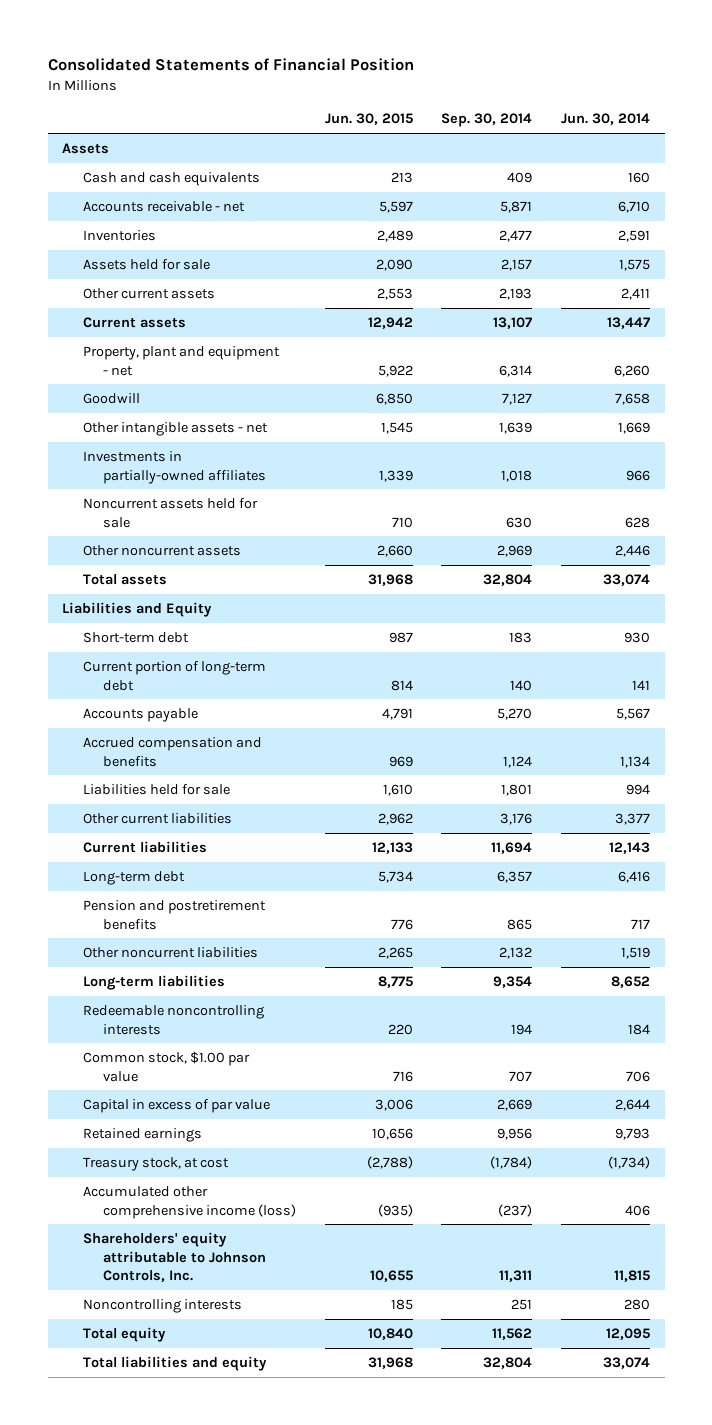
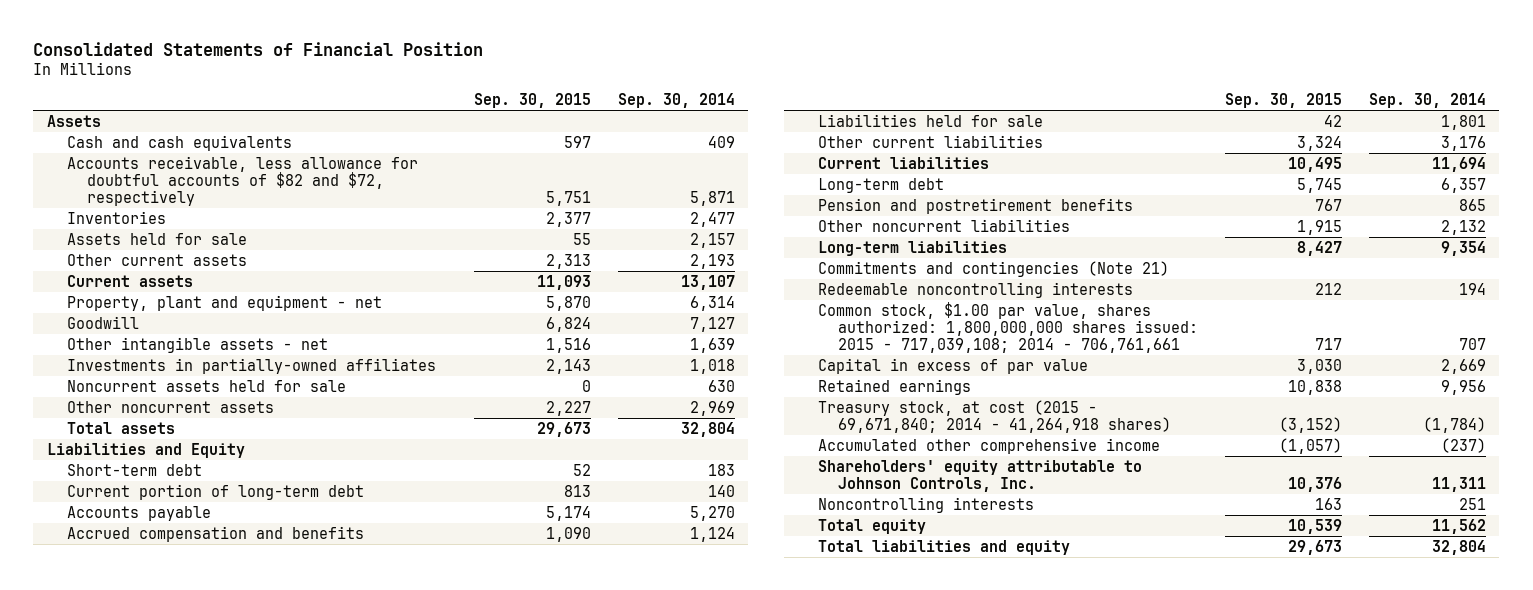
[324,113,413,126] Jun. 30, 2015 -> none
[561,113,651,126] Jun. 30, 2014 -> none
none -> [473,93,591,109] Sep. 30, 2015
[82,201,245,213] Accounts receivable - net -> [66,155,418,206] Accounts receivable, less allowance for doubtful accounts of $82 and $72, respectively
none -> [817,260,1169,277] Commitments and contingencies (Note 21)
[82,1051,250,1082] Common stock, $1.00 par value -> [817,301,1198,353] Common stock, $1.00 par value, shares authorized: 1,800,000,000 shares issued: 2015 - 717,039,108; 2014 - 706,761,661
[82,1157,229,1172] Treasury stock, at cost -> [817,399,1171,433] Treasury stock, at cost (2015 - 69,671,840; 2014 - 41,264,918 shares)
[82,1186,297,1219] Accumulated other comprehensive income (loss) -> [817,437,1160,454] Accumulated other comprehensive income

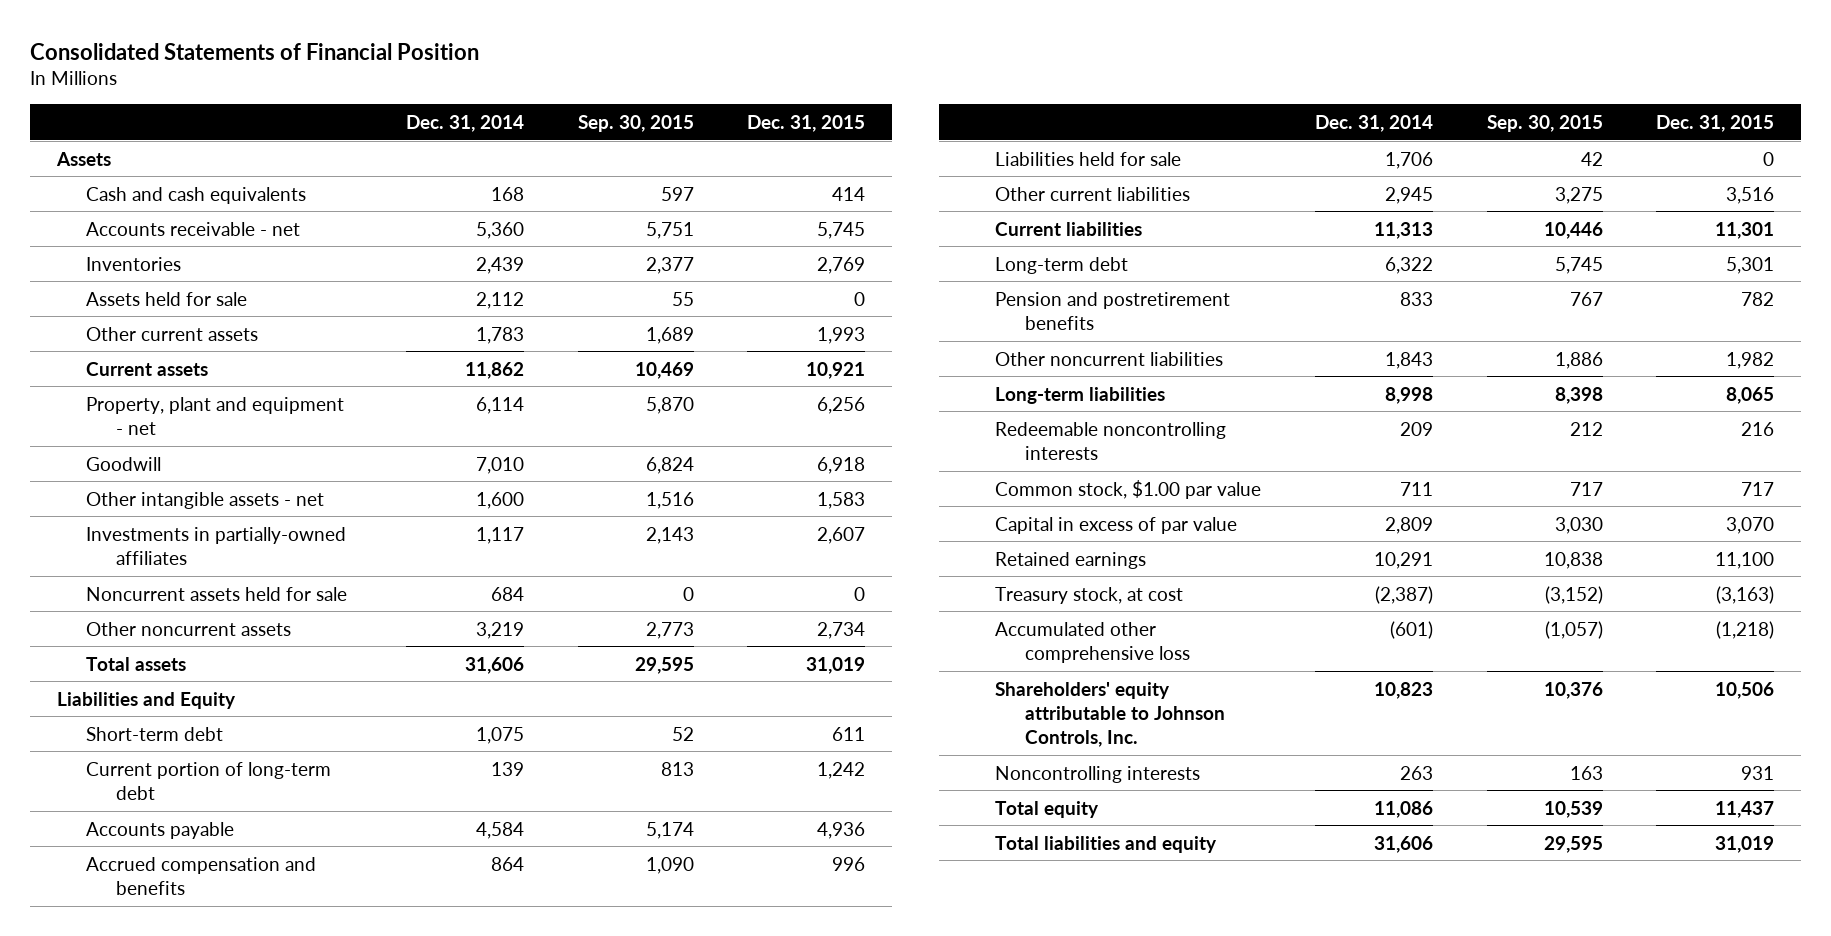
[617,93,735,109] Sep. 30, 2014 -> none
none -> [405,115,524,133] Dec. 31, 2014
none -> [747,115,866,133] Dec. 31, 2015
[66,155,418,206] Accounts receivable, less allowance for doubtful accounts of $82 and $72, respectively -> [86,221,301,236] Accounts receivable - net
[545,253,591,269] 2,313 -> [645,326,694,344] 1,689
[536,274,591,290] 11,093 -> [634,361,694,379] 10,469
[545,400,591,416] 2,227 -> [645,621,694,639] 2,773
[536,421,591,437] 29,673 -> [634,656,694,674] 29,595
[1296,135,1342,151] 3,324 -> [1554,186,1603,204] 3,275
[1287,156,1342,172] 10,495 -> [1543,221,1603,239] 10,446
[817,260,1169,277] Commitments and contingencies (Note 21) -> none
[1296,219,1342,235] 1,915 -> [1554,351,1603,369] 1,886
[1296,240,1342,256] 8,427 -> [1554,386,1603,404] 8,398
[817,301,1198,353] Common stock, $1.00 par value, shares authorized: 1,800,000,000 shares issued: 2015 - 717,039,108; 2014 - 706,761,661 -> [995,479,1262,499] Common stock, $1.00 par value
[817,399,1171,433] Treasury stock, at cost (2015 - 69,671,840; 2014 - 41,264,918 shares) -> [995,586,1184,604] Treasury stock, at cost
[817,437,1160,454] Accumulated other comprehensive income -> [995,621,1190,663] Accumulated other comprehensive loss
[1287,539,1342,555] 29,673 -> [1543,835,1603,853] 29,595

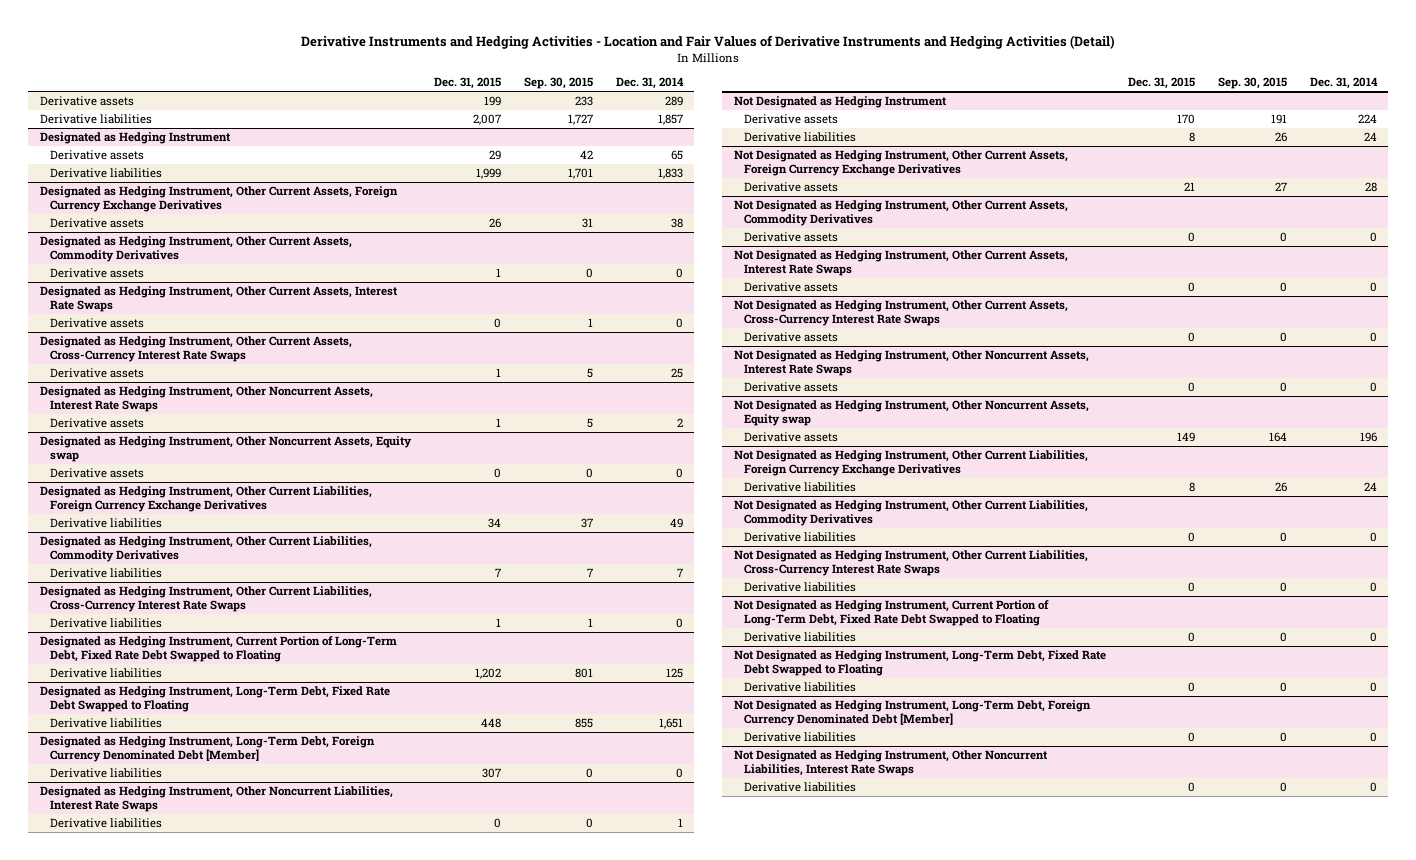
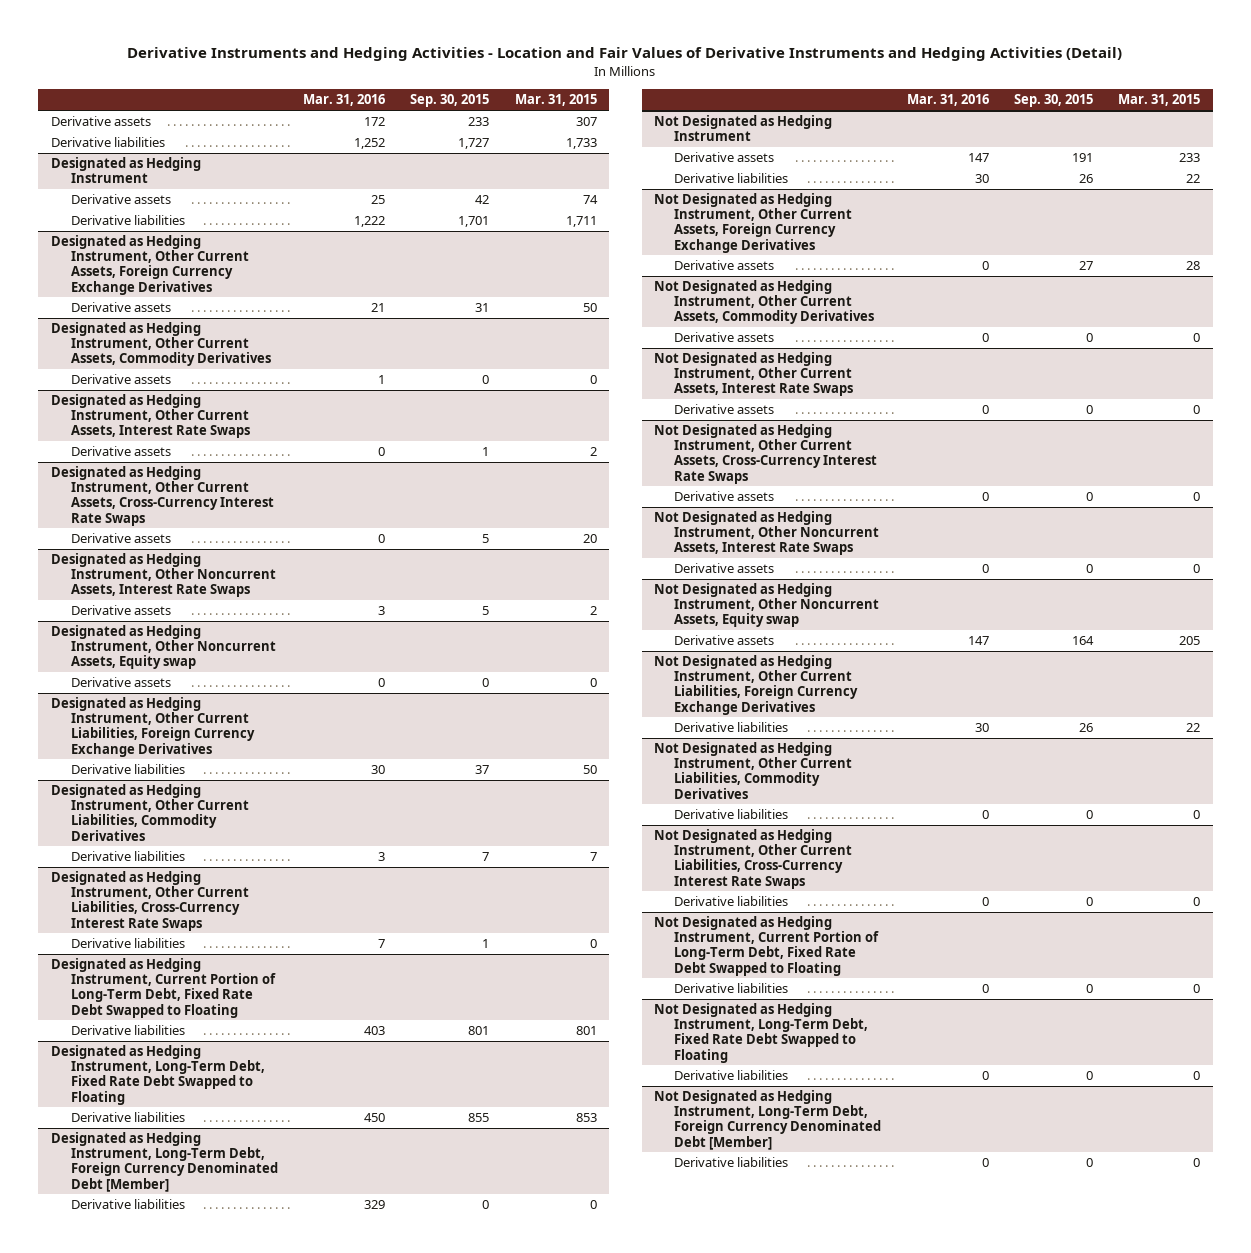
[434,77,502,90] Dec. 31, 2015 -> none
[615,77,684,90] Dec. 31, 2014 -> none
none -> [302,94,385,107] Mar. 31, 2016
none -> [514,94,597,107] Mar. 31, 2015
[39,786,393,812] Designated as Hedging Instrument, Other Noncurrent Liabilities, Interest Rate Swaps -> none
[50,818,163,829] Derivative liabilities -> none
[733,750,1048,776] Not Designated as Hedging Instrument, Other Noncurrent Liabilities, Interest Rate Swaps -> none
[744,782,857,793] Derivative liabilities -> none

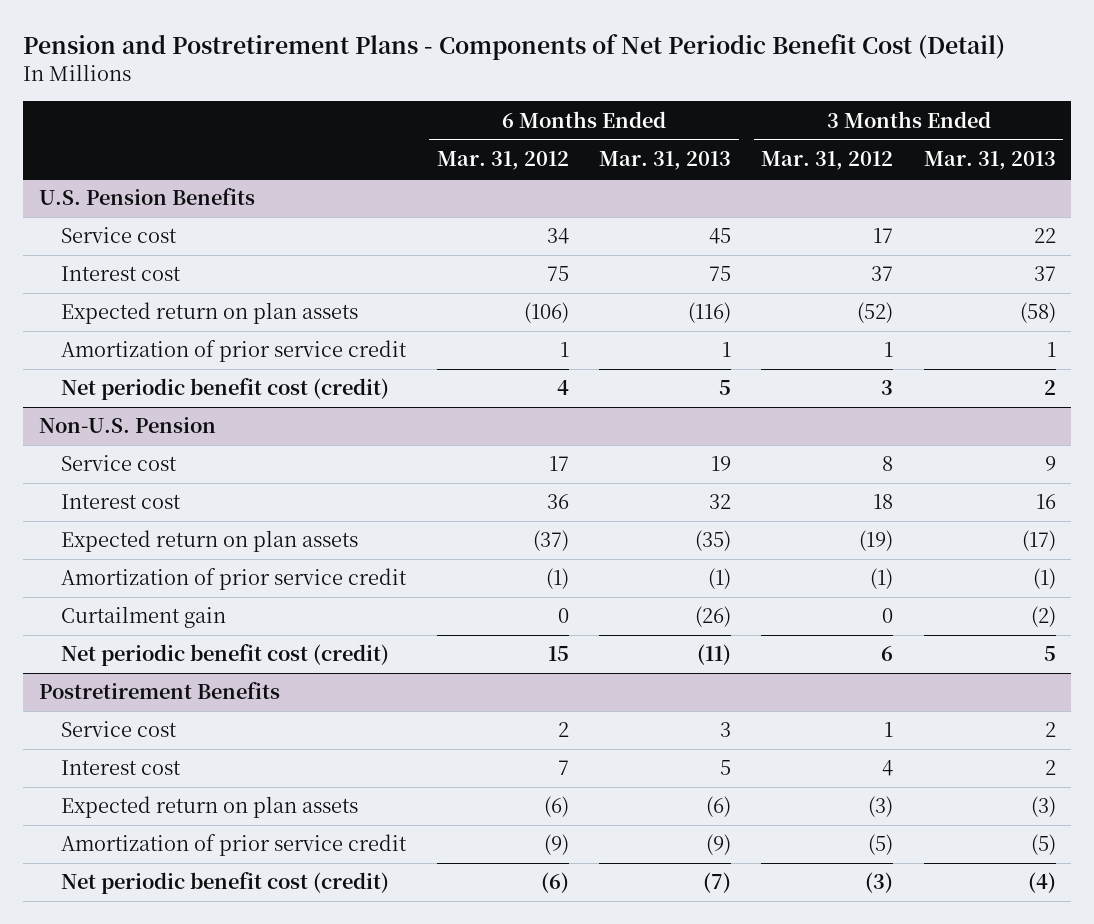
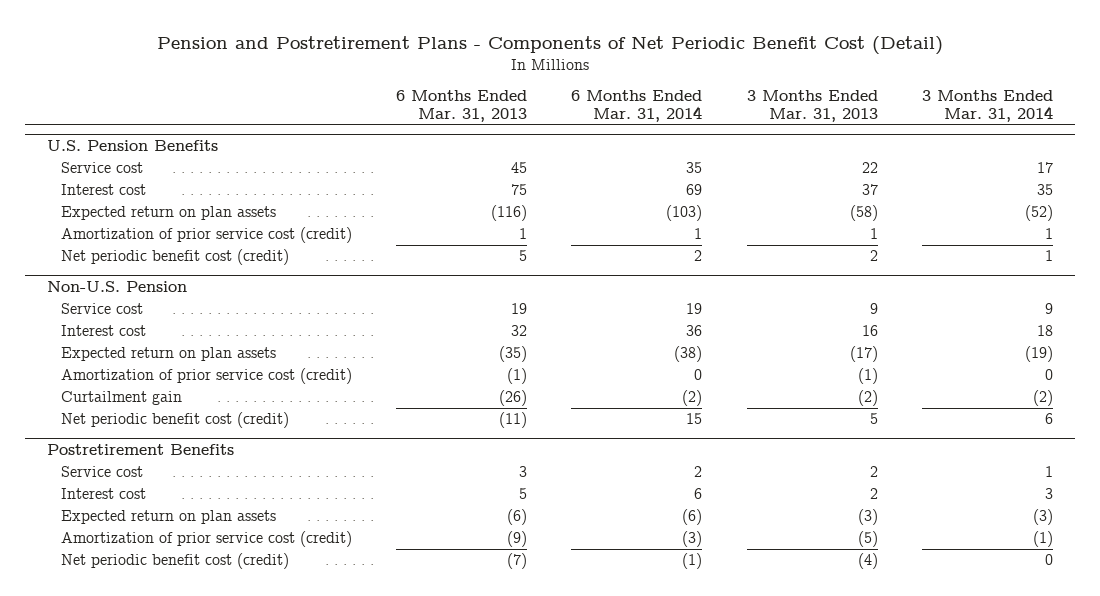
[436,151,569,171] Mar. 31, 2012 -> none
[761,151,894,171] Mar. 31, 2012 -> none
none -> [571,90,703,123] 6 Months Ended Mar. 31, 2014
none -> [921,90,1053,123] 3 Months Ended Mar. 31, 2014
[61,340,408,363] Amortization of prior service credit -> [61,227,353,244] Amortization of prior service cost (credit)
[61,568,408,591] Amortization of prior service credit -> [61,368,353,385] Amortization of prior service cost (credit)
[61,834,408,857] Amortization of prior service credit -> [61,531,353,548] Amortization of prior service cost (credit)

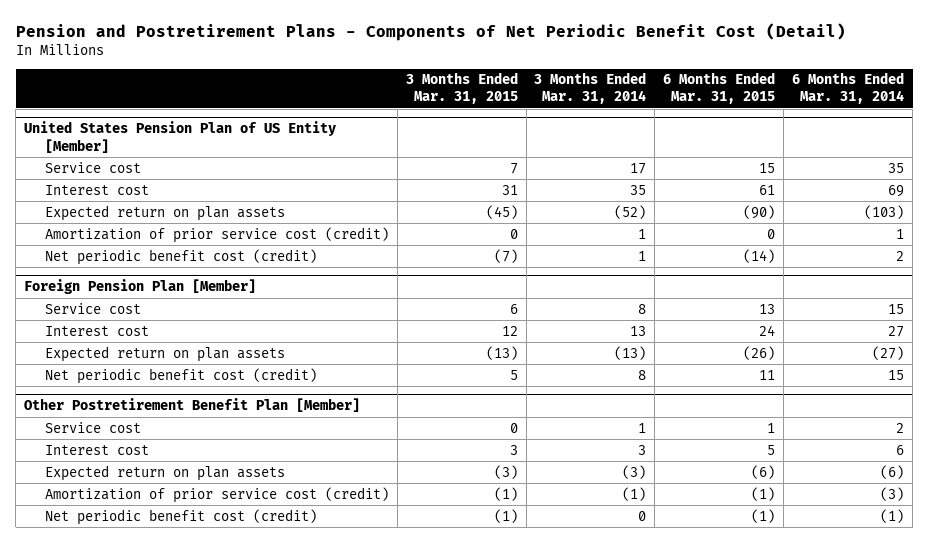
[396,90,528,123] 6 Months Ended Mar. 31, 2013 -> none
[746,90,878,123] 3 Months Ended Mar. 31, 2013 -> none
none -> [405,72,518,105] 3 Months Ended Mar. 31, 2015
none -> [663,72,776,105] 6 Months Ended Mar. 31, 2015
[46,140,218,152] U.S. Pension Benefits -> none
none -> [24,121,337,153] United States Pension Plan of US Entity [Member]
[46,281,187,293] Non-U.S. Pension -> none
[61,368,353,385] Amortization of prior service cost (credit) -> none
[61,391,183,406] Curtailment gain -> none
[46,444,234,456] Postretirement Benefits -> none
none -> [24,279,257,295] Foreign Pension Plan [Member]
[686,303,703,315] 19 -> [888,303,905,314] 15
[1044,303,1053,315] 9 -> [638,303,647,314] 8
[686,325,703,337] 36 -> [888,325,905,337] 27
[1036,325,1053,337] 18 -> [630,325,647,336] 13
[674,346,703,363] (38) -> [872,345,905,360] (27)
[1024,346,1053,363] (19) -> [614,345,647,360] (13)
[1044,413,1053,425] 6 -> [638,369,647,380] 8
none -> [24,398,361,413] Other Postretirement Benefit Plan [Member]

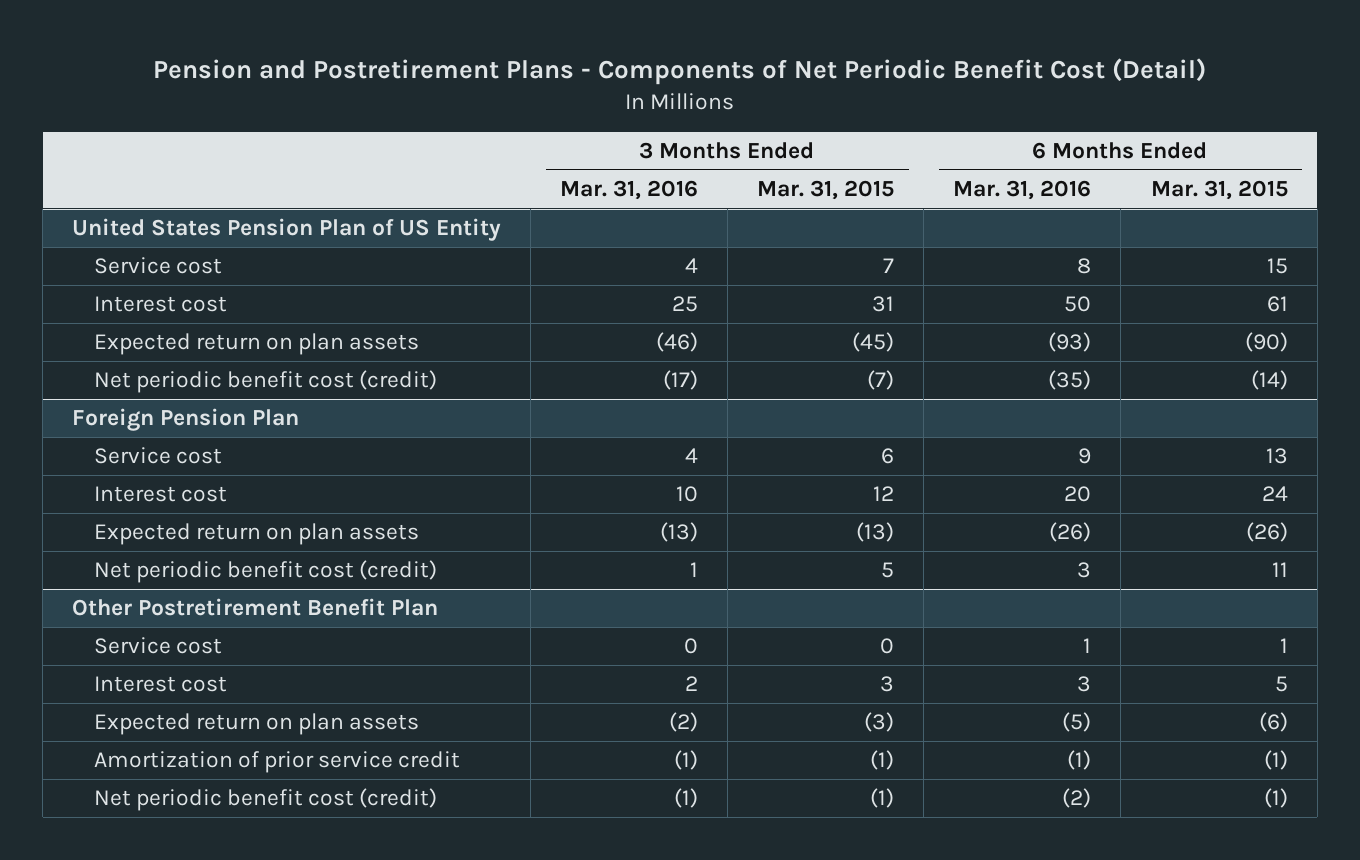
[534,72,647,105] 3 Months Ended Mar. 31, 2014 -> none
[792,72,905,105] 6 Months Ended Mar. 31, 2014 -> none
none -> [560,180,699,201] Mar. 31, 2016
none -> [953,180,1092,201] Mar. 31, 2016
[24,121,337,153] United States Pension Plan of US Entity [Member] -> [72,218,502,242] United States Pension Plan of US Entity
[44,226,389,243] Amortization of prior service cost (credit) -> none
[24,279,257,295] Foreign Pension Plan [Member] -> [72,408,300,432] Foreign Pension Plan
[24,398,361,413] Other Postretirement Benefit Plan [Member] -> [72,598,439,617] Other Postretirement Benefit Plan
[44,486,389,503] Amortization of prior service cost (credit) -> [93,751,460,774] Amortization of prior service credit

